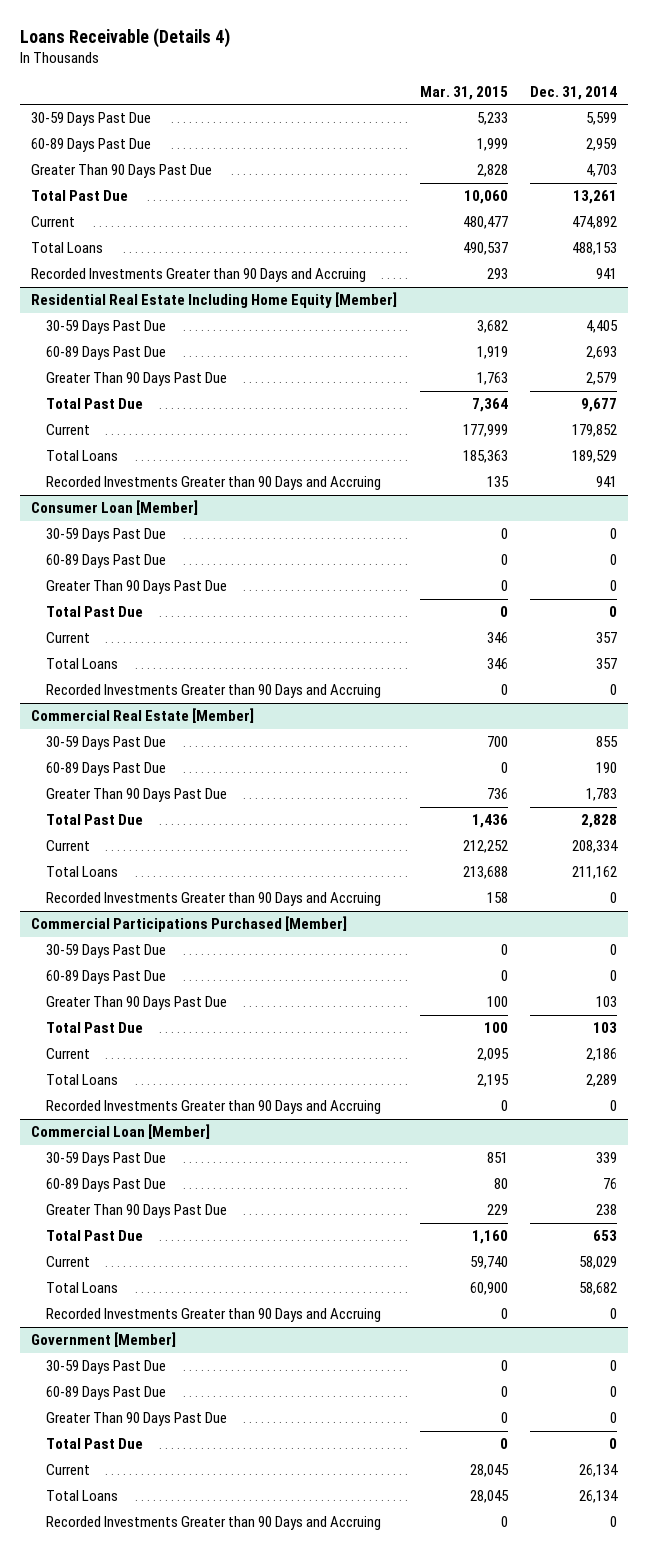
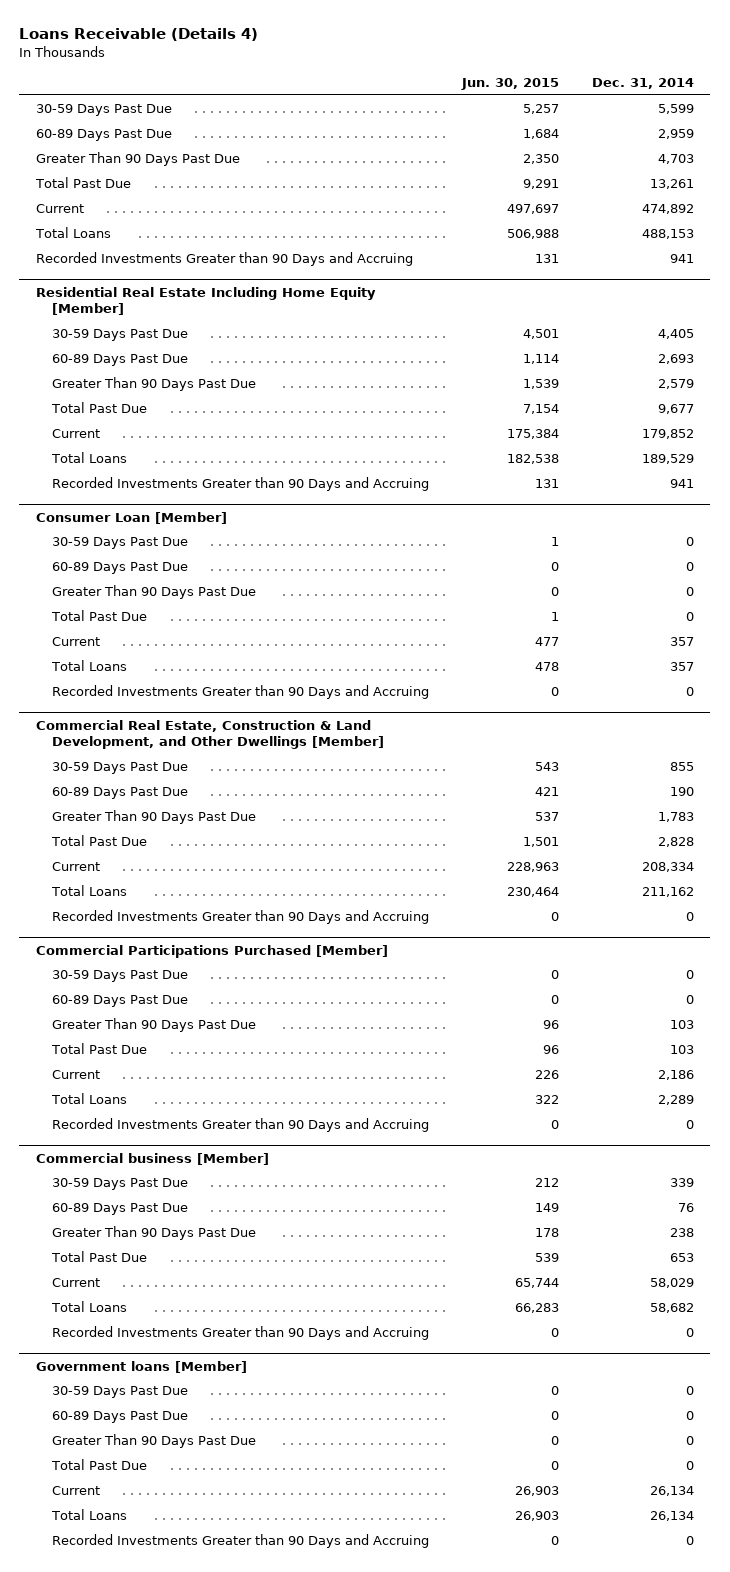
[419,85,508,100] Mar. 31, 2015 -> none
none -> [461,78,560,91] Jun. 30, 2015
[31,708,255,724] Commercial Real Estate [Member] -> [35,719,385,750] Commercial Real Estate, Construction & Land Development, and Other Dwellings [Member]
[31,1124,211,1140] Commercial Loan [Member] -> [35,1152,269,1165] Commercial business [Member]
[31,1332,177,1348] Government [Member] -> [35,1360,247,1373] Government loans [Member]

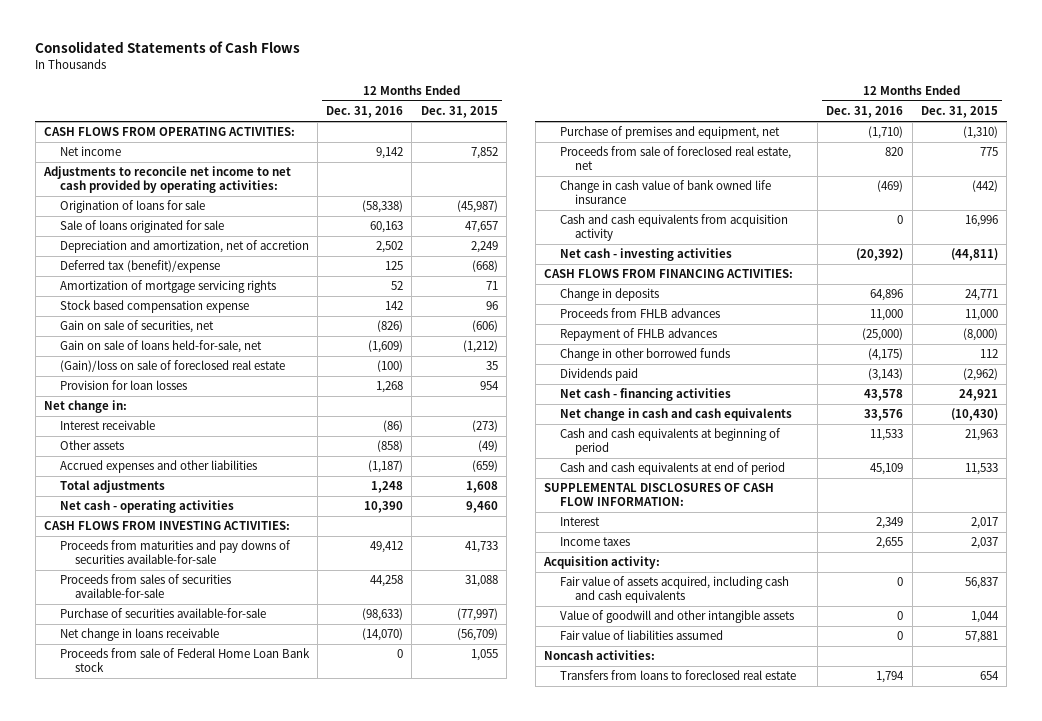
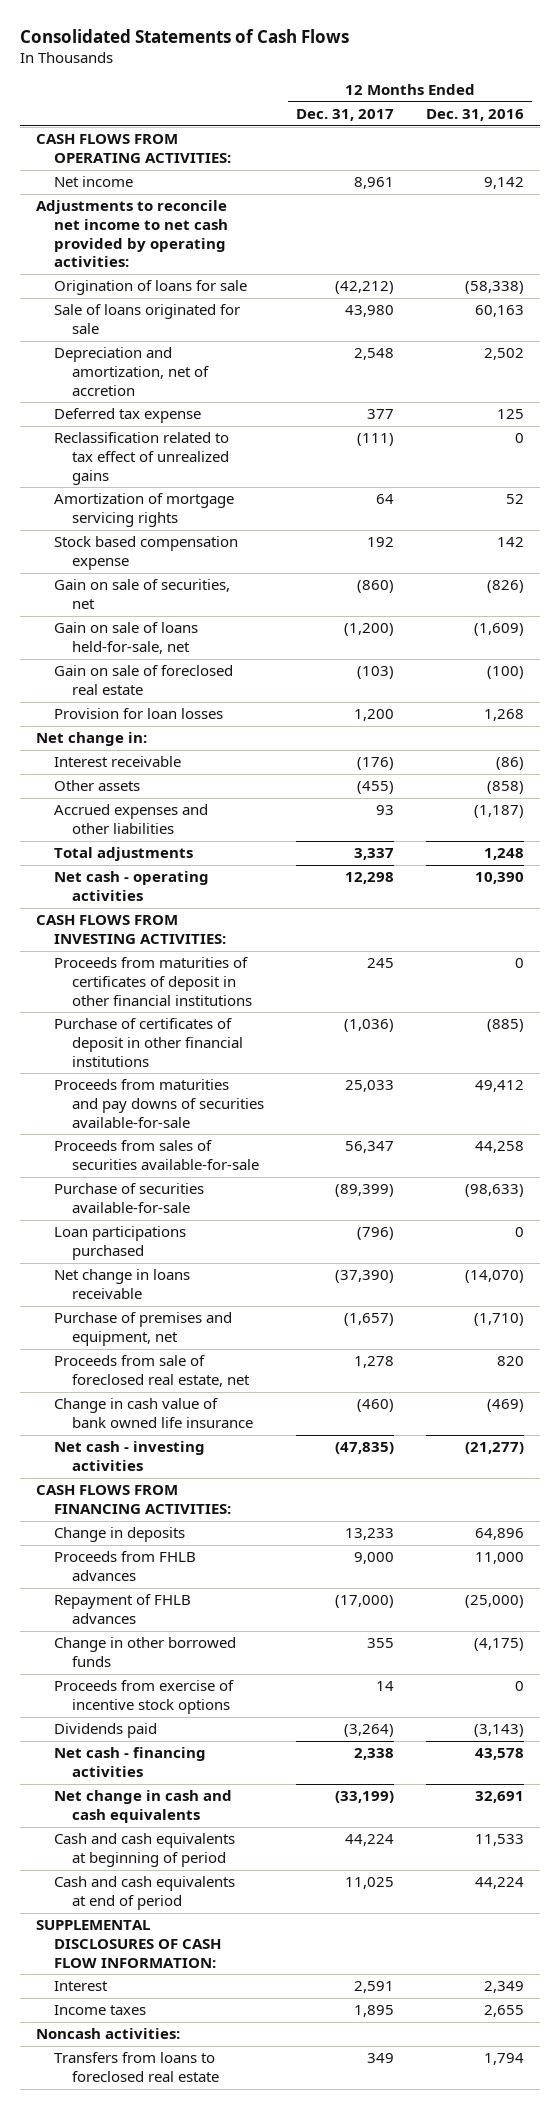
[420,106,498,119] Dec. 31, 2015 -> none
none -> [296,109,395,122] Dec. 31, 2017
[59,260,220,274] Deferred tax (benefit)/expense -> [53,408,201,424] Deferred tax expense
none -> [53,432,229,485] Reclassification related to tax effect of unrealized gains
[59,360,285,373] (Gain)/loss on sale of foreclosed real estate -> [53,665,233,695] Gain on sale of foreclosed real estate
none -> [53,957,252,1006] Proceeds from maturities of certificates of deposit in other financial institutions
none -> [53,1018,243,1067] Purchase of certificates of deposit in other financial institutions
none -> [53,1226,186,1260] Loan participations purchased
[59,648,310,672] Proceeds from sale of Federal Home Loan Bank stock -> none
[559,214,788,241] Cash and cash equivalents from acquisition activity -> none
[856,248,904,262] (20,392) -> [465,1442,525,1455] (21,277)
none -> [53,1680,234,1714] Proceeds from exercise of incentive stock options
[864,409,904,422] 33,576 -> [475,1791,525,1804] 32,691
[870,463,904,476] 45,109 -> [475,1877,525,1890] 44,224
[543,556,661,570] Acquisition activity: -> none
[559,576,789,603] Fair value of assets acquired, including cash and cash equivalents -> none
[559,610,794,624] Value of goodwill and other intangible assets -> none
[559,630,723,641] Fair value of liabilities assumed -> none

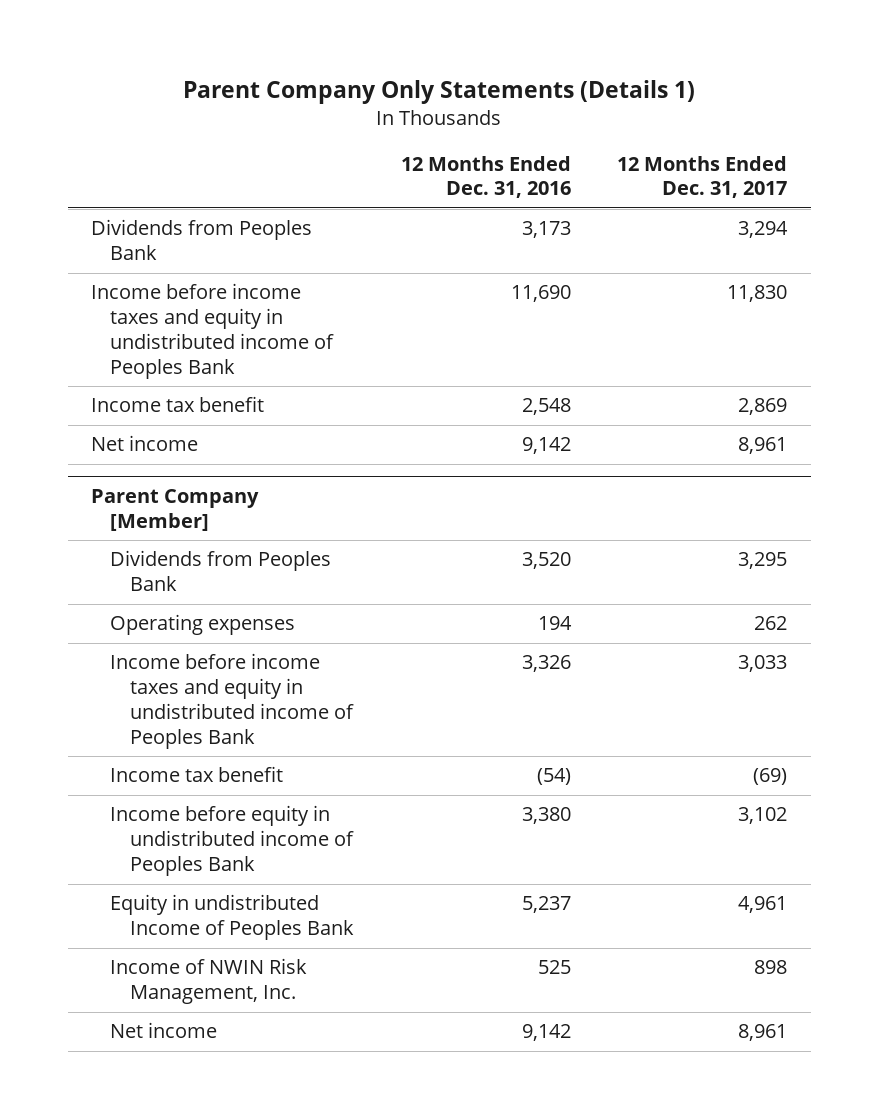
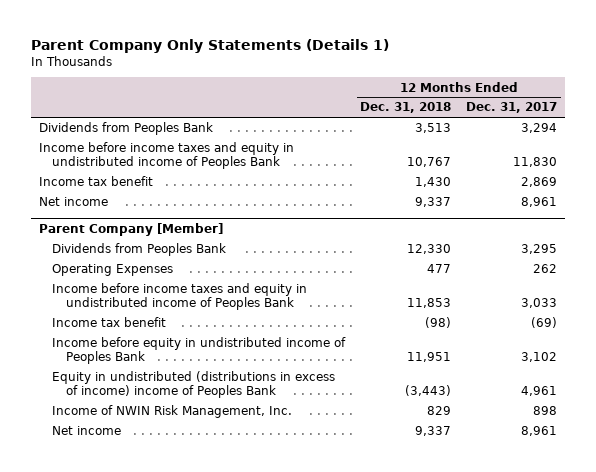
[400,155,571,199] 12 Months Ended Dec. 31, 2016 -> none
none -> [360,102,452,114] Dec. 31, 2018
[110,614,296,636] Operating expenses -> [52,264,174,277] Operating Expenses
[110,894,354,941] Equity in undistributed Income of Peoples Bank -> [52,371,336,399] Equity in undistributed (distributions in excess of income) income of Peoples Bank

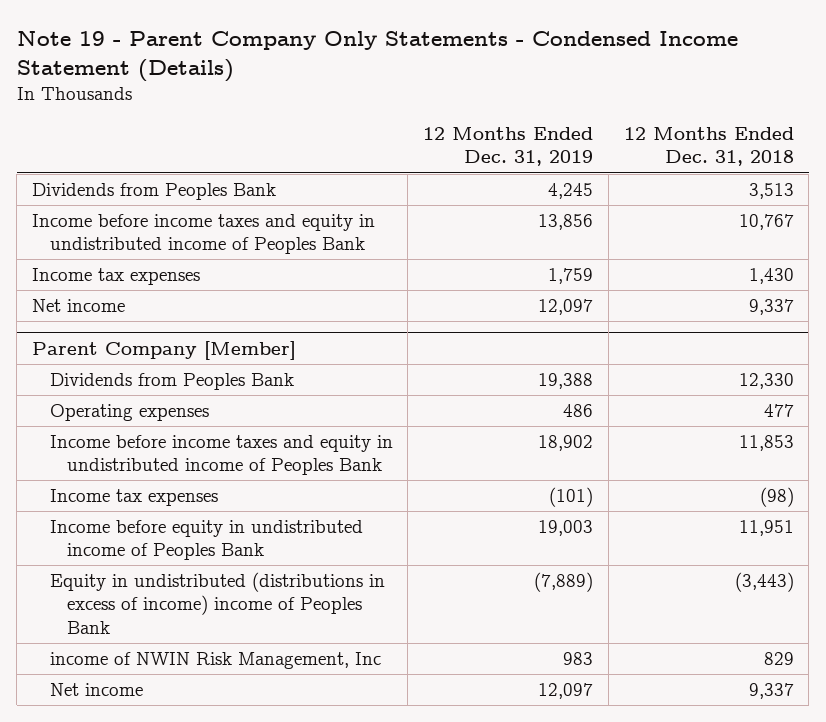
[31,38,390,53] Parent Company Only Statements (Details 1) -> [16,30,738,82] Note 19 - Parent Company Only Statements - Condensed Income Statement (Details)
[466,102,558,114] Dec. 31, 2017 -> none
none -> [423,127,594,167] 12 Months Ended Dec. 31, 2019
[38,176,153,187] Income tax benefit -> [32,267,201,285] Income tax expenses
[52,264,174,277] Operating Expenses -> [49,403,209,421] Operating expenses
[52,317,167,328] Income tax benefit -> [49,488,218,506] Income tax expenses
[52,405,293,419] Income of NWIN Risk Management, Inc. -> [49,651,381,669] income of NWIN Risk Management, Inc

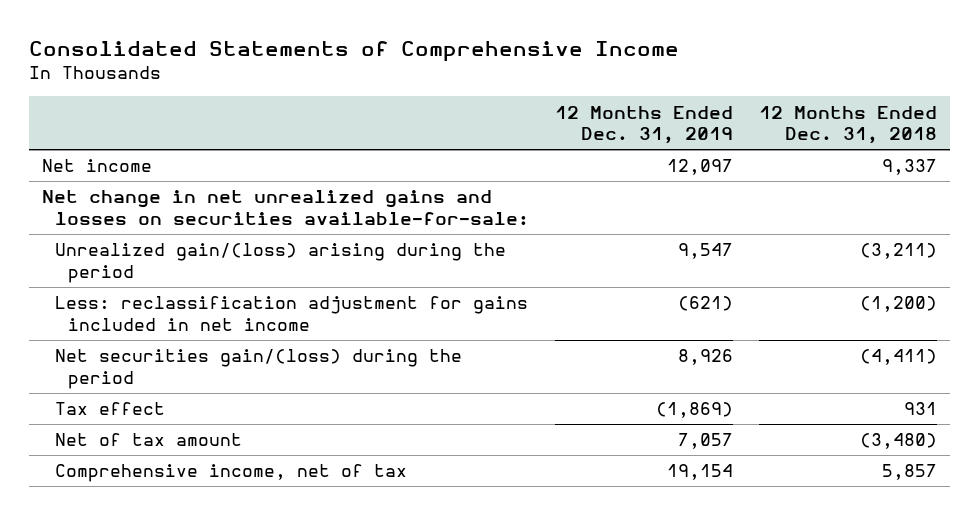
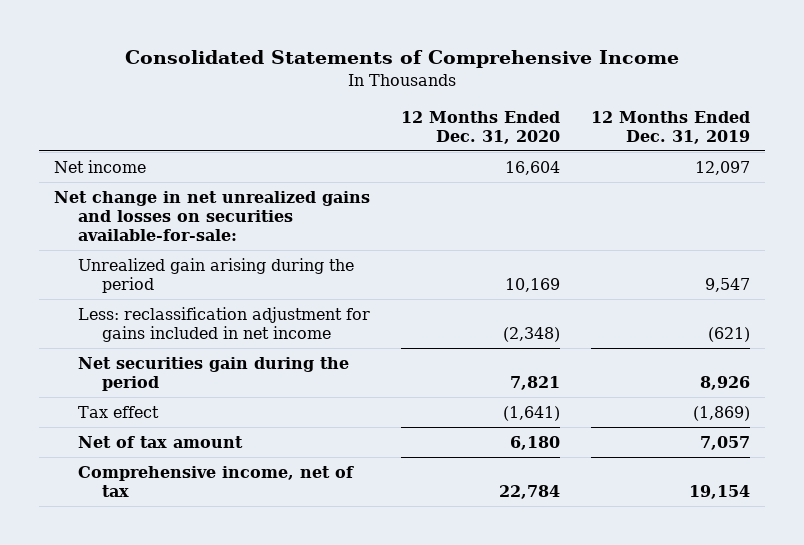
[758,105,937,145] 12 Months Ended Dec. 31, 2018 -> none
none -> [400,110,560,144] 12 Months Ended Dec. 31, 2020
[54,243,506,283] Unrealized gain/(loss) arising during the period -> [77,258,354,293] Unrealized gain arising during the period
[54,349,462,389] Net securities gain/(loss) during the period -> [77,357,349,391] Net securities gain during the period

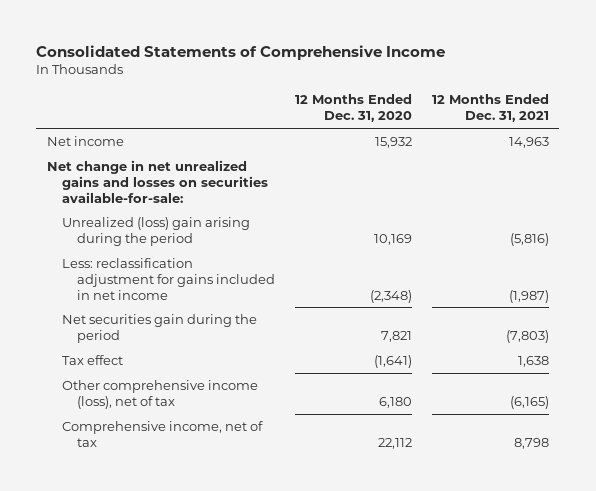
[590,110,750,144] 12 Months Ended Dec. 31, 2019 -> none
none -> [432,94,550,123] 12 Months Ended Dec. 31, 2021
[504,161,560,176] 16,604 -> [374,136,412,148] 15,932
[77,258,354,293] Unrealized gain arising during the period -> [61,216,250,246] Unrealized (loss) gain arising during the period
[77,436,243,449] Net of tax amount -> [61,379,258,409] Other comprehensive income (loss), net of tax
[498,484,560,499] 22,784 -> [377,437,412,449] 22,112

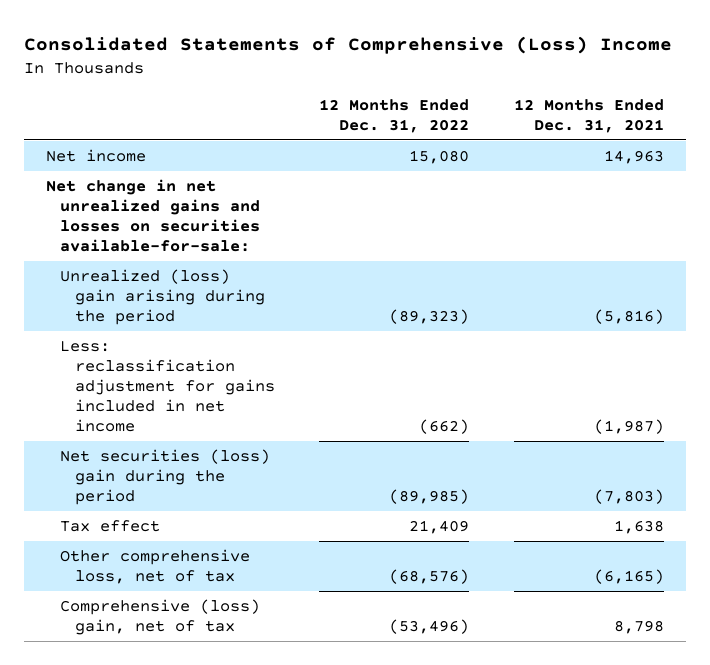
[36,44,446,60] Consolidated Statements of Comprehensive Income -> [23,36,672,55] Consolidated Statements of Comprehensive (Loss) Income
[294,94,412,123] 12 Months Ended Dec. 31, 2020 -> none
none -> [319,98,470,133] 12 Months Ended Dec. 31, 2022
[61,313,257,343] Net securities gain during the period -> [60,448,271,506] Net securities (loss) gain during the period
[61,379,258,409] Other comprehensive income (loss), net of tax -> [60,548,251,584] Other comprehensive loss, net of tax
[61,420,263,447] Comprehensive income, net of tax -> [60,598,261,635] Comprehensive (loss) gain, net of tax

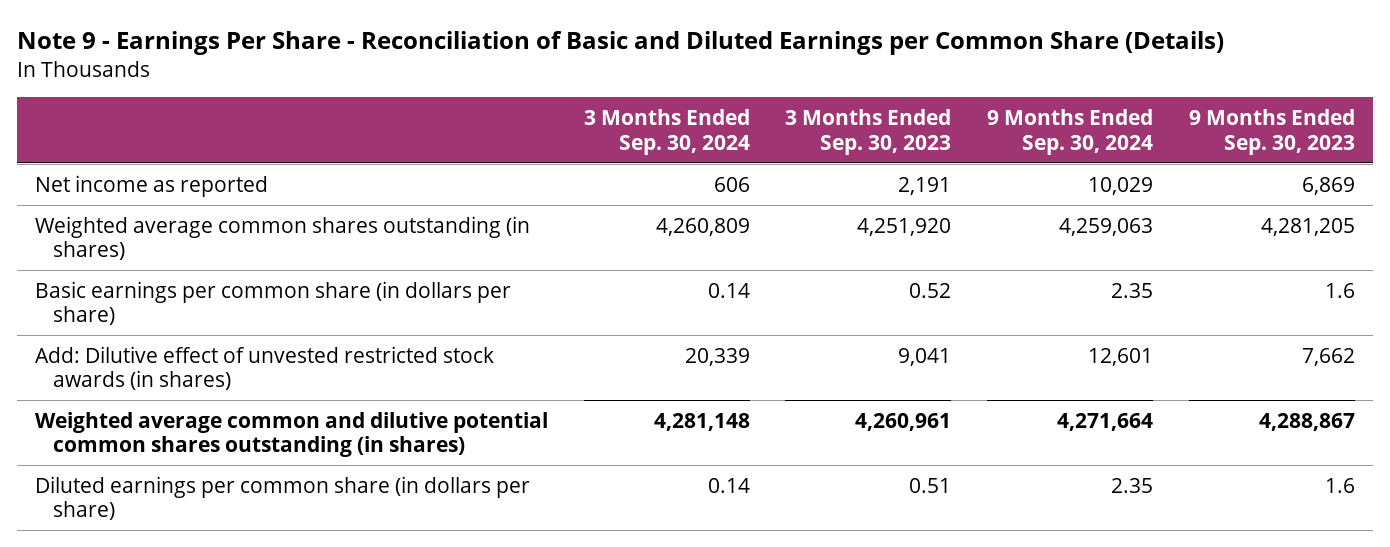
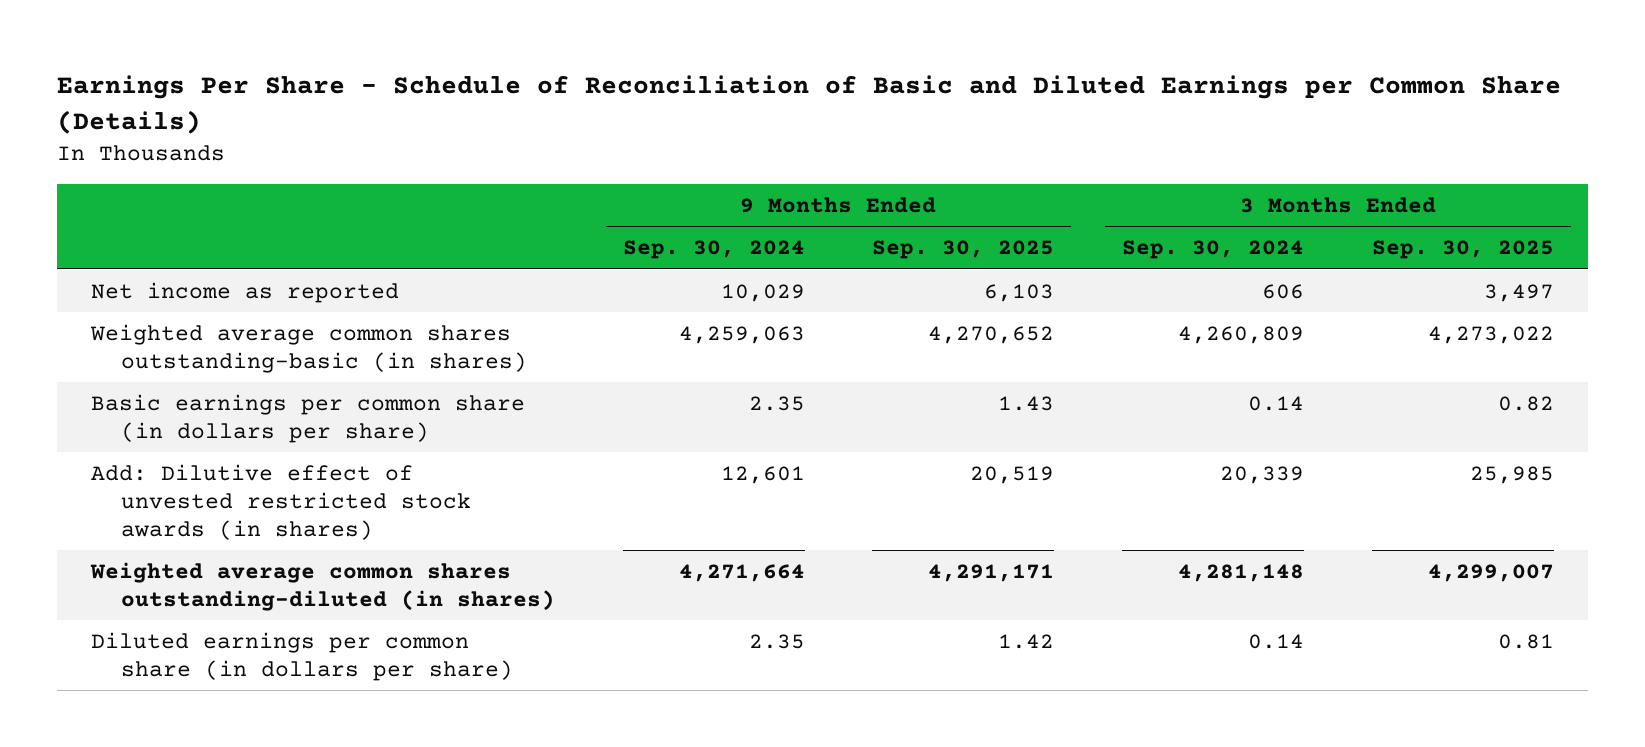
[17,31,1225,56] Note 9 - Earnings Per Share - Reconciliation of Basic and Diluted Earnings per Common Share (Details) -> [56,74,1561,135] Earnings Per Share - Schedule of Reconciliation of Basic and Diluted Earnings per Common Share (Details)
[785,109,952,155] 3 Months Ended Sep. 30, 2023 -> none
[1189,109,1356,155] 9 Months Ended Sep. 30, 2023 -> none
none -> [872,240,1055,260] Sep. 30, 2025
none -> [1372,240,1555,260] Sep. 30, 2025
[34,215,530,261] Weighted average common shares outstanding (in shares) -> [89,323,527,373] Weighted average common shares outstanding-basic (in shares)
[34,411,548,458] Weighted average common and dilutive potential common shares outstanding (in shares) -> [89,561,555,611] Weighted average common shares outstanding-diluted (in shares)

